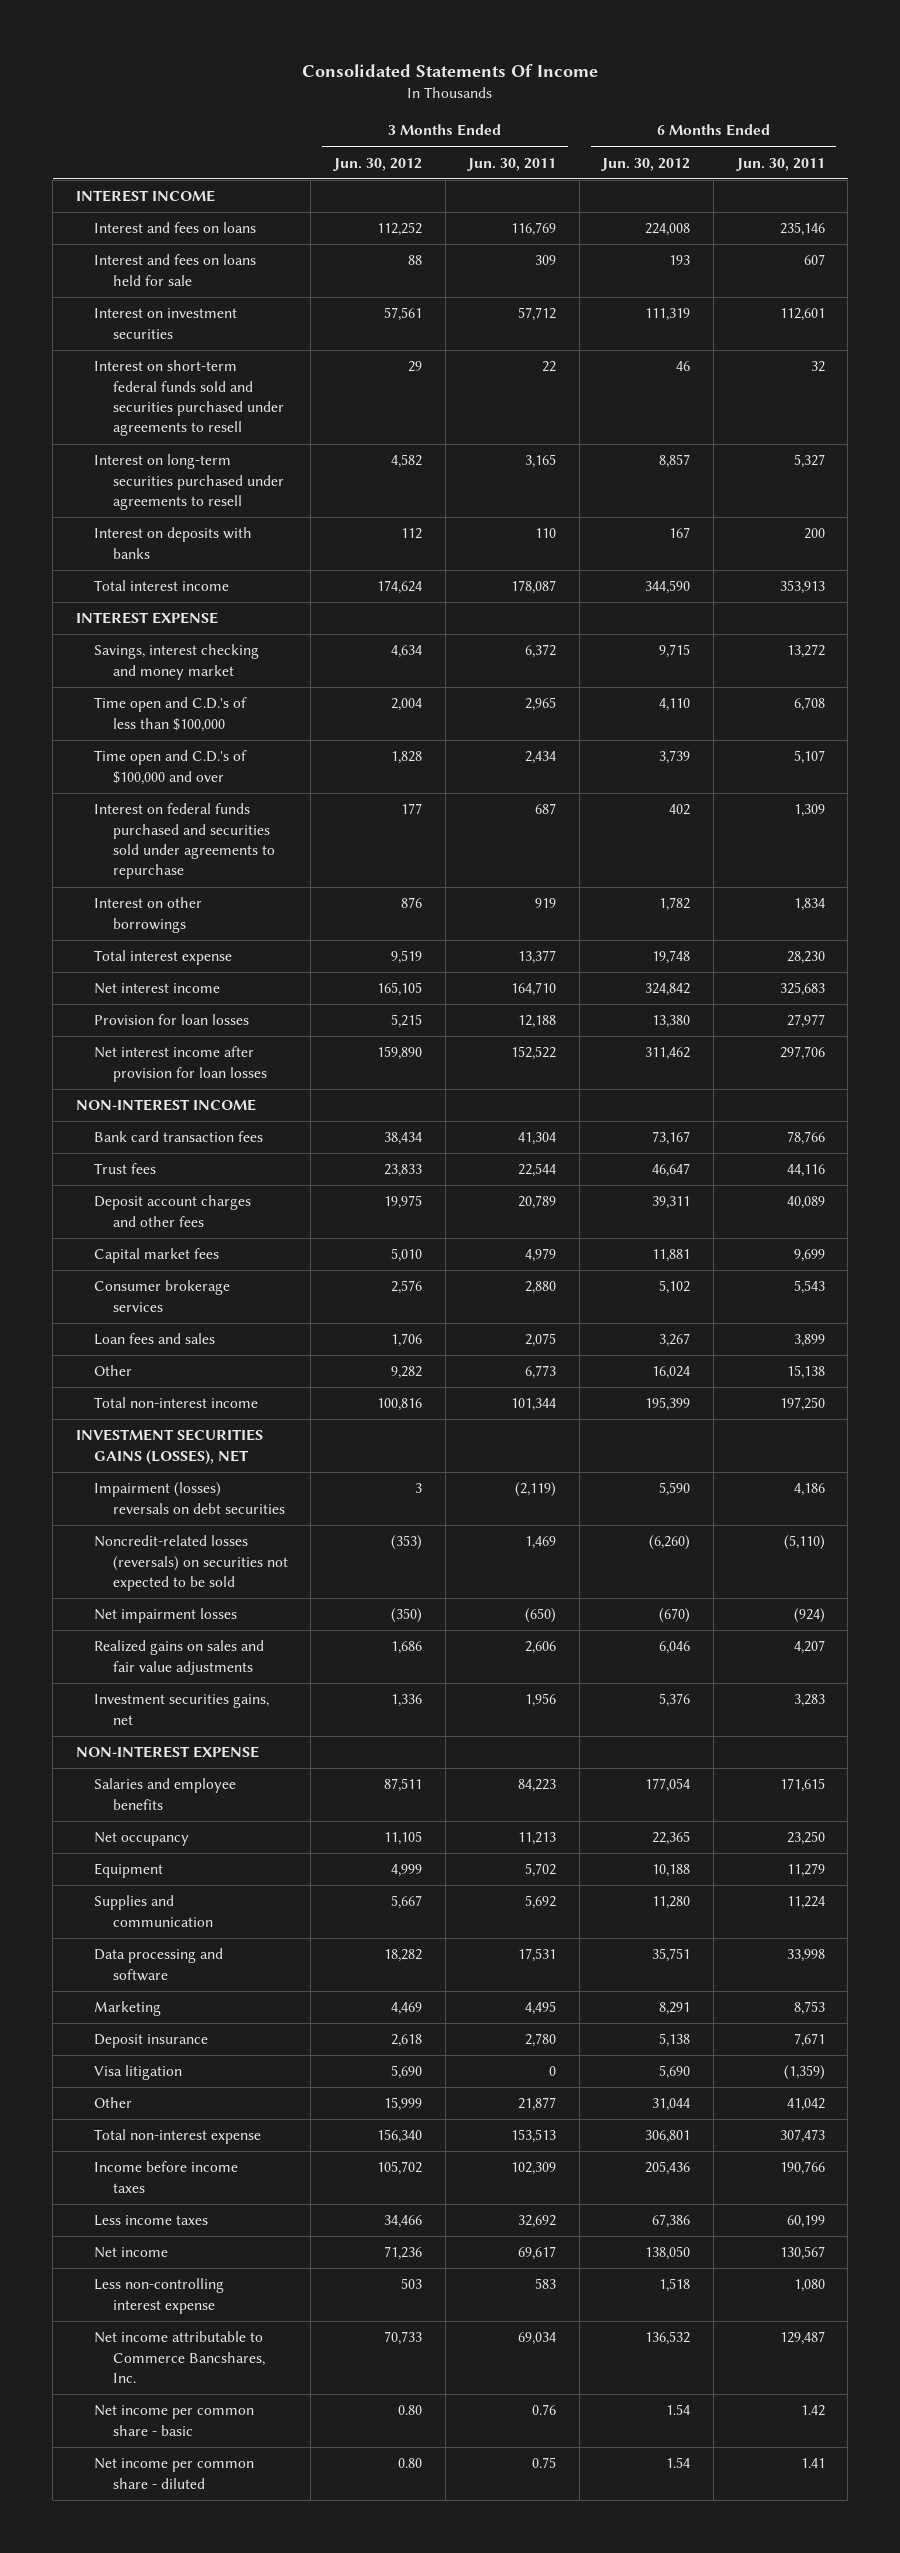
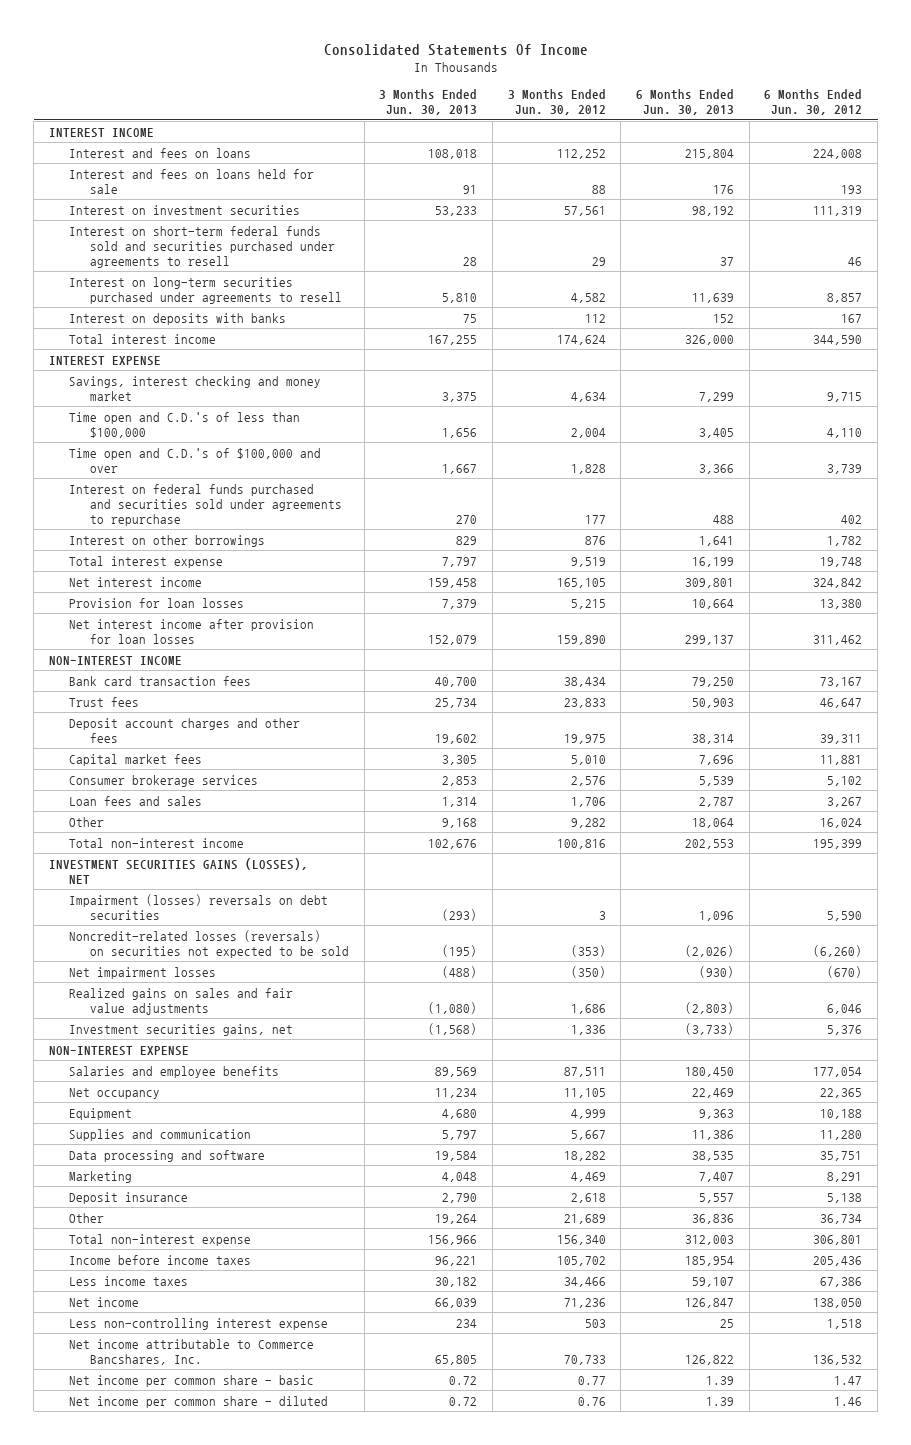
[467,157,557,171] Jun. 30, 2011 -> none
[735,157,825,171] Jun. 30, 2011 -> none
none -> [379,89,478,116] 3 Months Ended Jun. 30, 2013
none -> [636,89,735,116] 6 Months Ended Jun. 30, 2013
[94,2065,183,2081] Visa litigation -> none
[384,2097,423,2112] 15,999 -> [563,1213,606,1224] 21,689
[652,2098,691,2112] 31,044 -> [820,1213,863,1224] 36,734
[398,2405,423,2416] 0.80 -> [577,1375,606,1385] 0.77
[666,2404,691,2416] 1.54 -> [834,1375,863,1385] 1.47
[398,2458,423,2469] 0.80 -> [577,1396,606,1406] 0.76
[666,2457,691,2469] 1.54 -> [834,1396,863,1406] 1.46

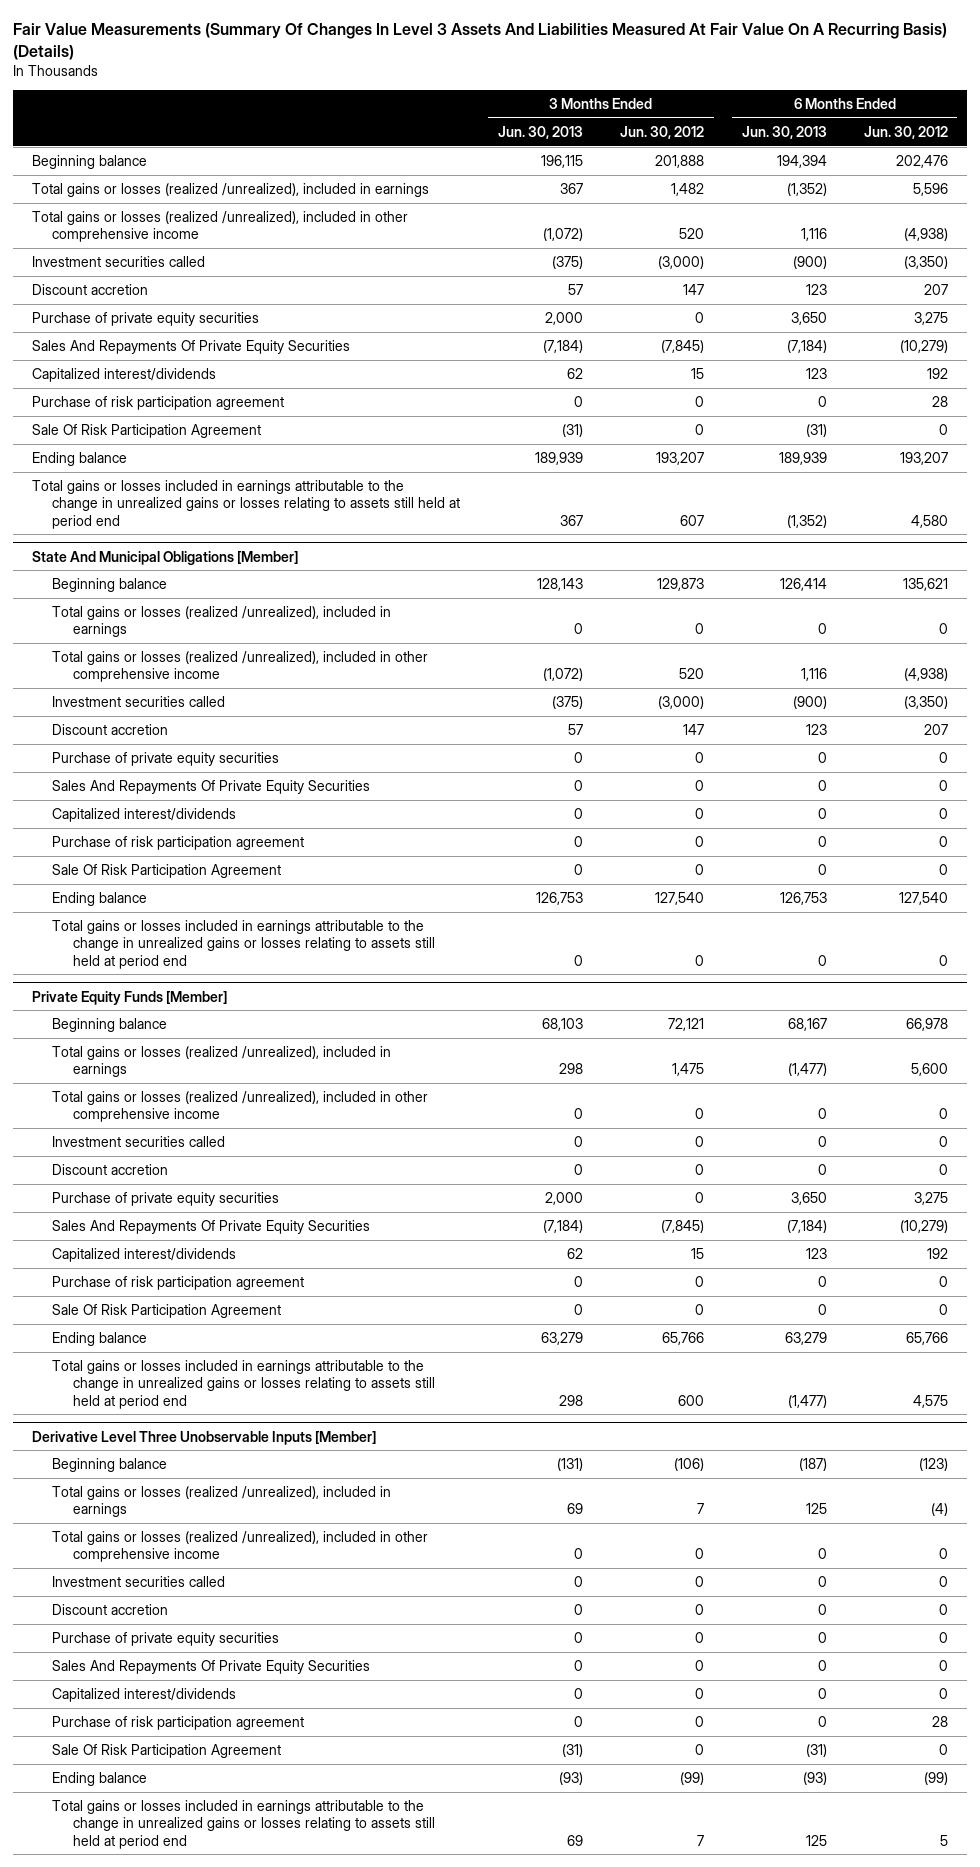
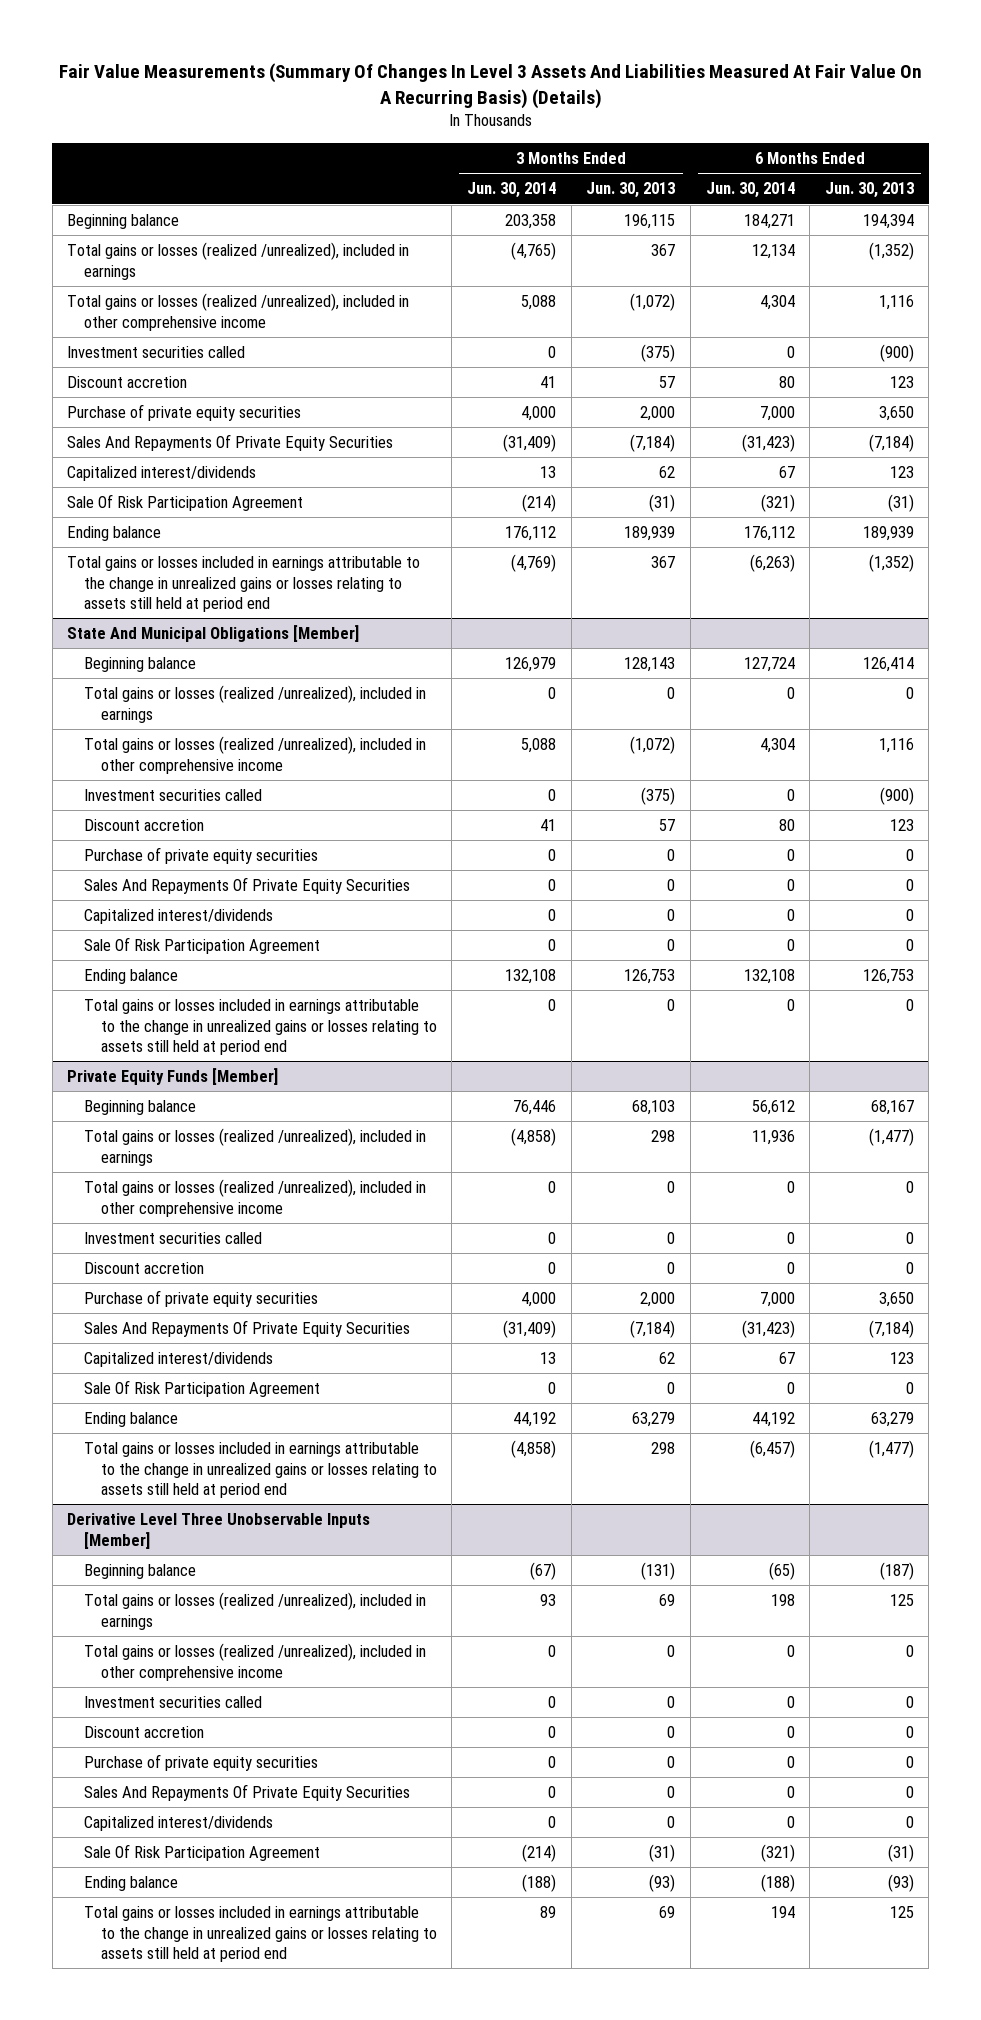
[620,125,705,139] Jun. 30, 2012 -> none
[863,125,948,139] Jun. 30, 2012 -> none
none -> [467,182,557,199] Jun. 30, 2014
none -> [705,182,795,199] Jun. 30, 2014
[31,396,284,411] Purchase of risk participation agreement -> none
[52,836,305,851] Purchase of risk participation agreement -> none
[52,1276,305,1291] Purchase of risk participation agreement -> none
[52,1716,305,1731] Purchase of risk participation agreement -> none

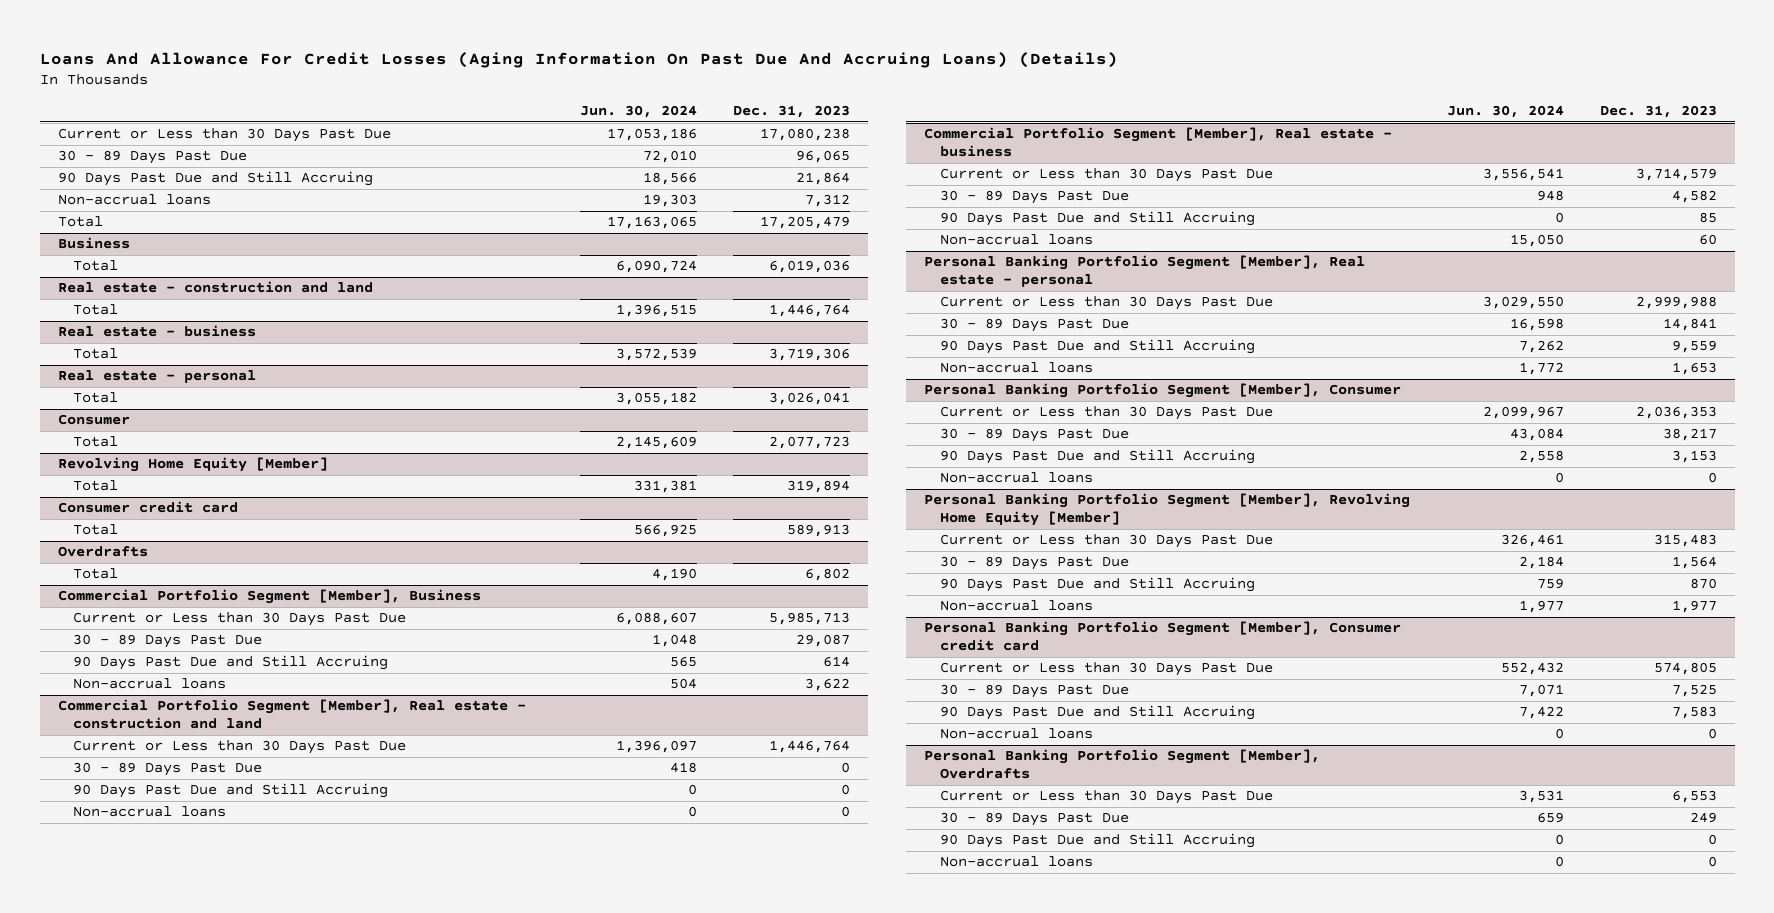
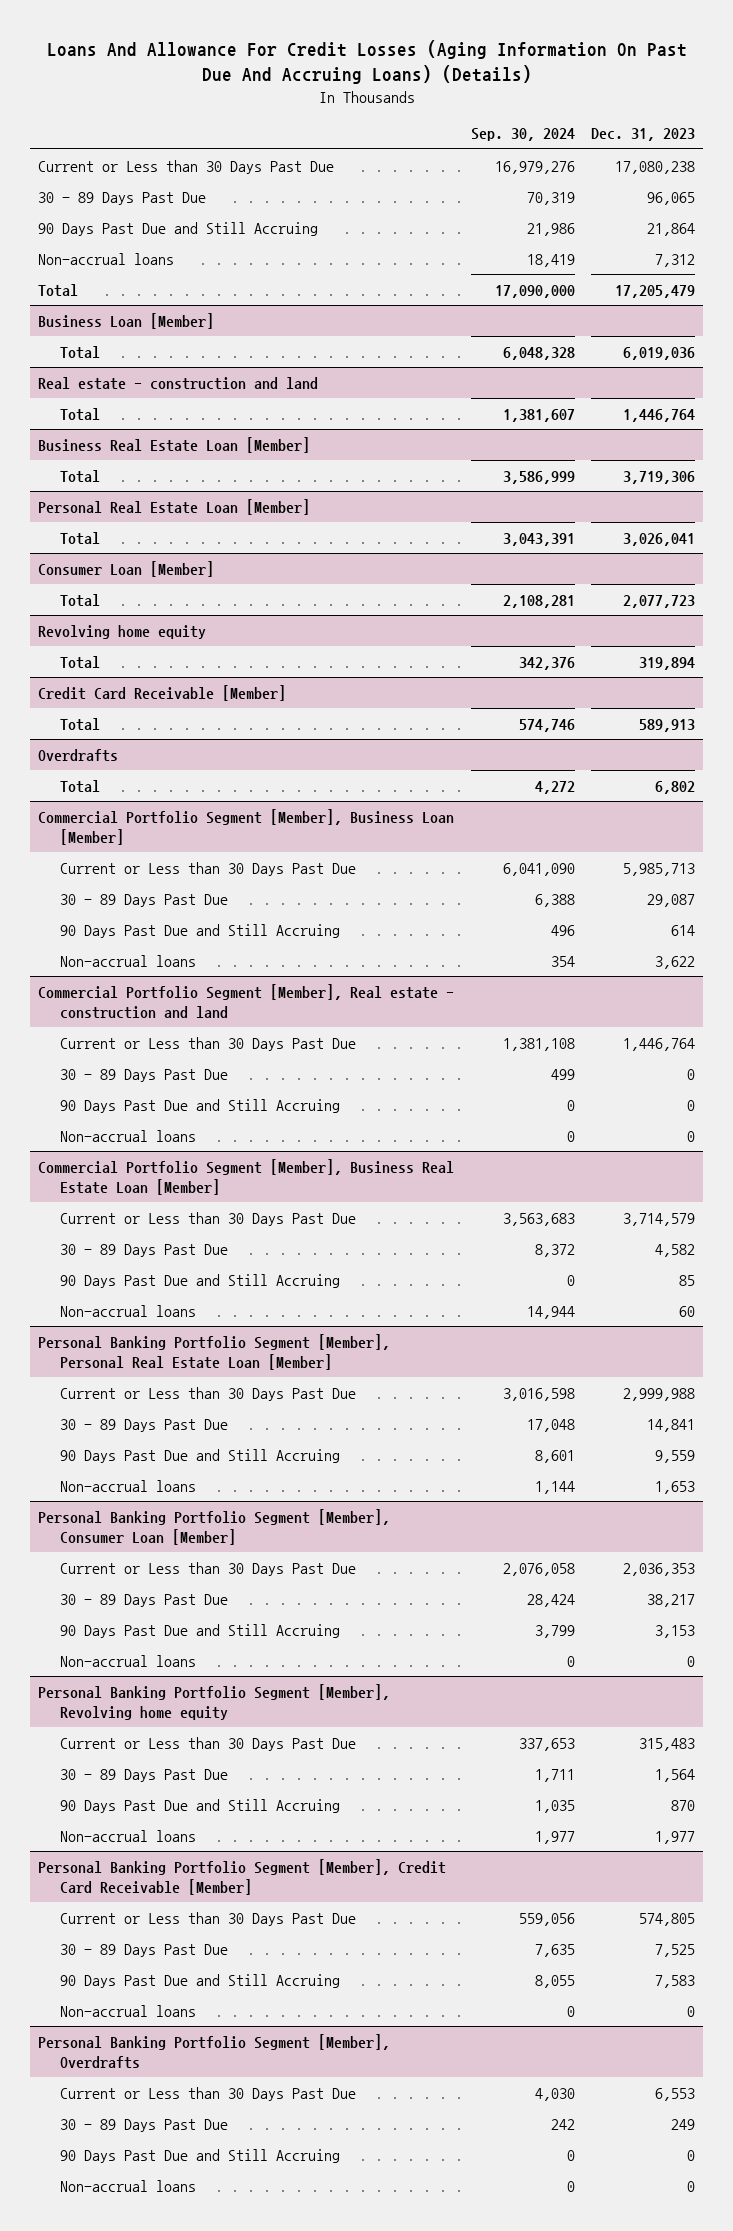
[579,105,697,119] Jun. 30, 2024 -> none
none -> [470,128,575,142] Sep. 30, 2024
[57,237,130,250] Business -> [38,312,215,329] Business Loan [Member]
[57,325,256,338] Real estate - business -> [38,436,311,453] Business Real Estate Loan [Member]
[57,370,256,384] Real estate - personal -> [38,498,311,515] Personal Real Estate Loan [Member]
[57,414,130,426] Consumer -> [38,560,215,577] Consumer Loan [Member]
[57,457,328,473] Revolving Home Equity [Member] -> [38,624,207,639] Revolving home equity
[57,501,238,514] Consumer credit card -> [38,684,287,701] Credit Card Receivable [Member]
[57,589,481,605] Commercial Portfolio Segment [Member], Business -> [38,808,455,845] Commercial Portfolio Segment [Member], Business Loan [Member]
[924,127,1393,158] Commercial Portfolio Segment [Member], Real estate - business -> [38,1158,455,1195] Commercial Portfolio Segment [Member], Business Real Estate Loan [Member]
[924,255,1366,288] Personal Banking Portfolio Segment [Member], Real estate - personal -> [38,1333,391,1370] Personal Banking Portfolio Segment [Member], Personal Real Estate Loan [Member]
[924,383,1402,399] Personal Banking Portfolio Segment [Member], Consumer -> [38,1508,391,1545] Personal Banking Portfolio Segment [Member], Consumer Loan [Member]
[924,493,1411,527] Personal Banking Portfolio Segment [Member], Revolving Home Equity [Member] -> [38,1683,391,1720] Personal Banking Portfolio Segment [Member], Revolving home equity
[924,621,1402,652] Personal Banking Portfolio Segment [Member], Consumer credit card -> [38,1858,447,1895] Personal Banking Portfolio Segment [Member], Credit Card Receivable [Member]

